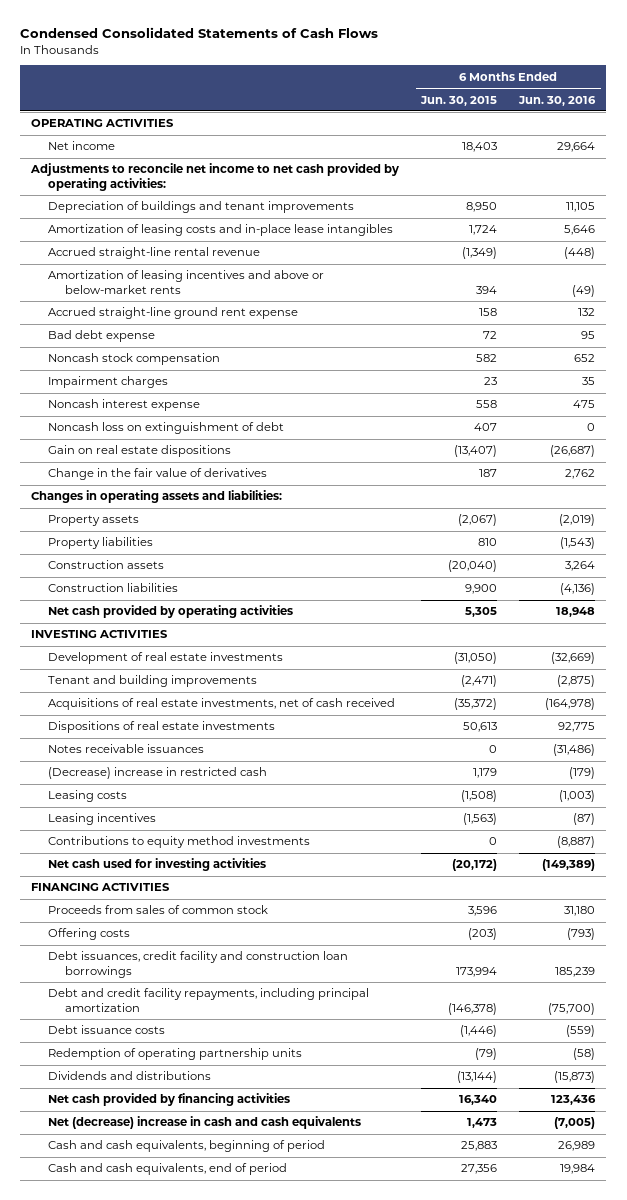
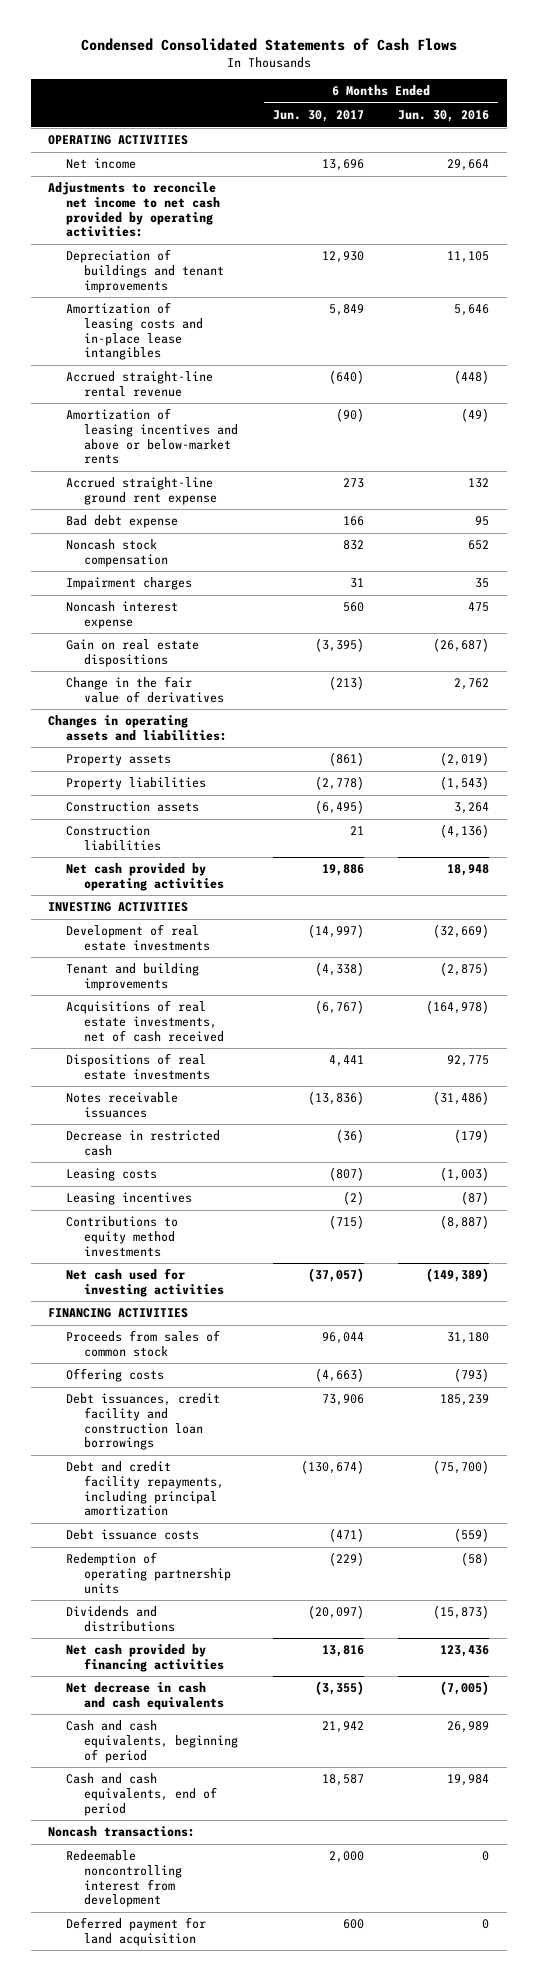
[420,95,498,106] Jun. 30, 2015 -> none
none -> [272,110,364,123] Jun. 30, 2017
[47,422,284,435] Noncash loss on extinguishment of debt -> none
[47,767,267,780] (Decrease) increase in restricted cash -> [66,1130,221,1156] Decrease in restricted cash
[47,1116,361,1130] Net (decrease) increase in cash and cash equivalents -> [66,1682,225,1710] Net decrease in cash and cash equivalents
none -> [48,1826,196,1838] Noncash transactions:
none -> [66,1850,183,1908] Redeemable noncontrolling interest from development
none -> [66,1917,207,1946] Deferred payment for land acquisition

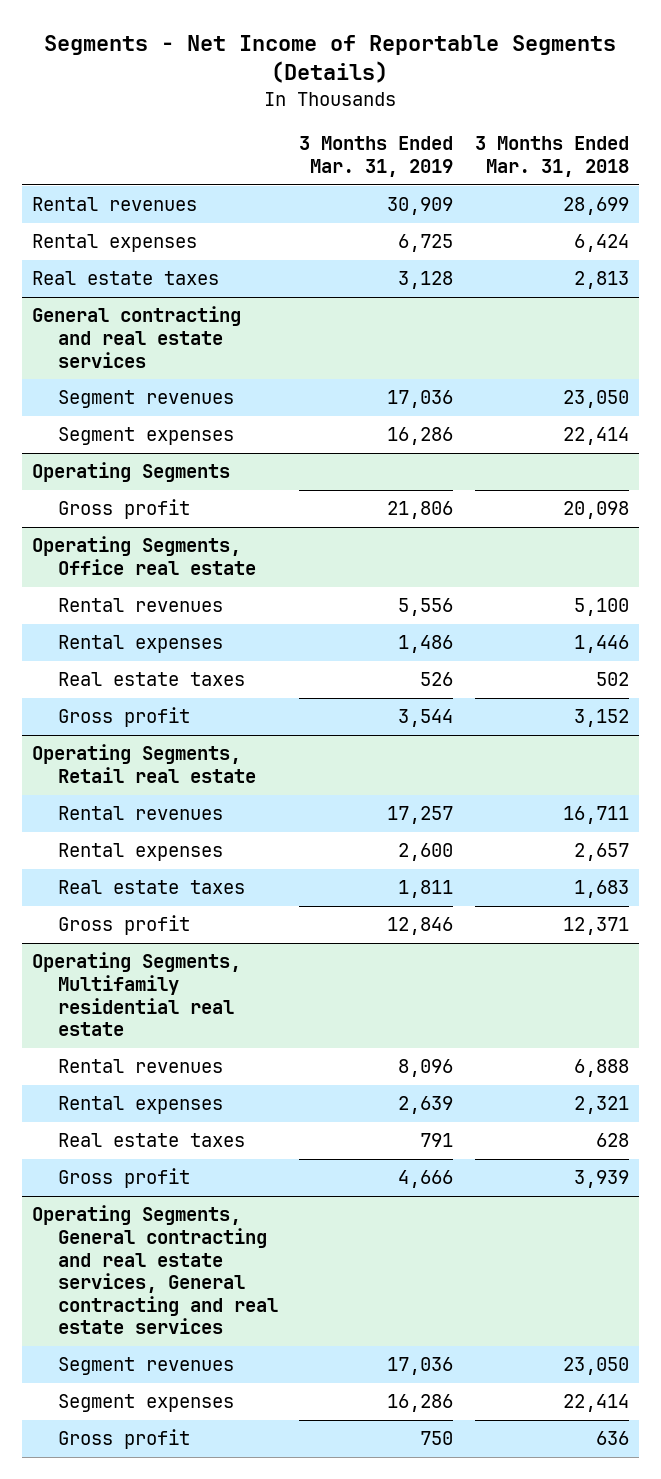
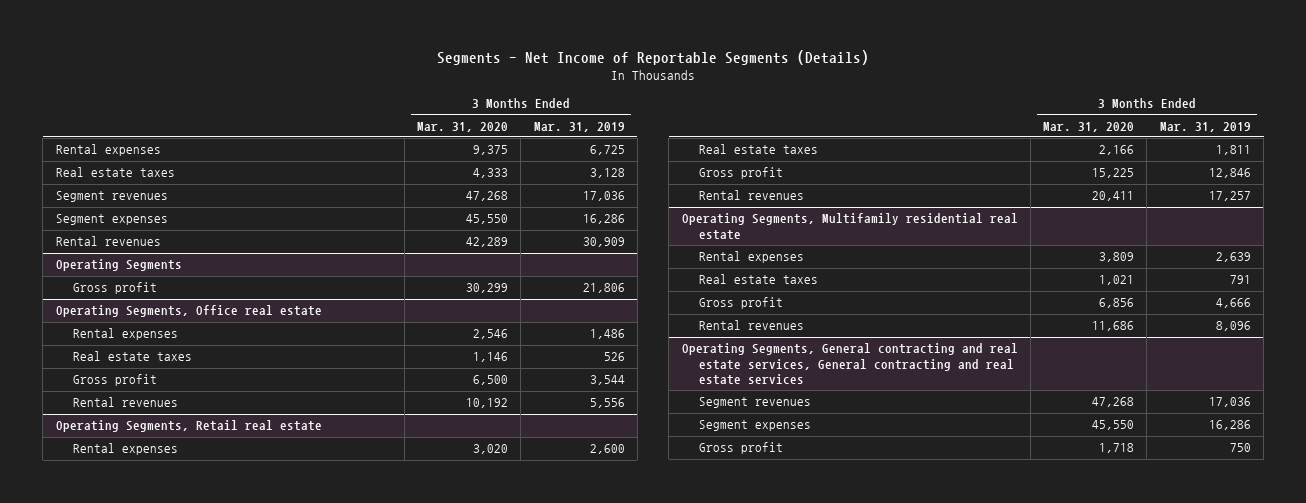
[474,136,629,177] 3 Months Ended Mar. 31, 2018 -> none
none -> [417,121,509,132] Mar. 31, 2020
[32,306,242,368] General contracting and real estate services -> none
[32,197,198,212] Rental revenues -> [55,236,161,247] Rental revenues
[57,598,223,613] Rental revenues -> [73,397,179,408] Rental revenues
[57,806,223,821] Rental revenues -> [699,190,805,201] Rental revenues
[57,1059,223,1074] Rental revenues -> [699,320,805,331] Rental revenues

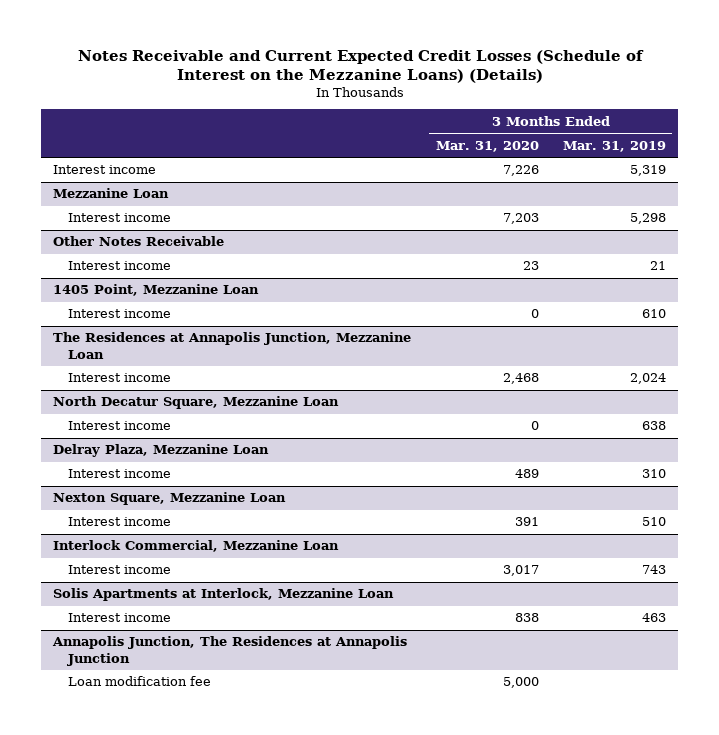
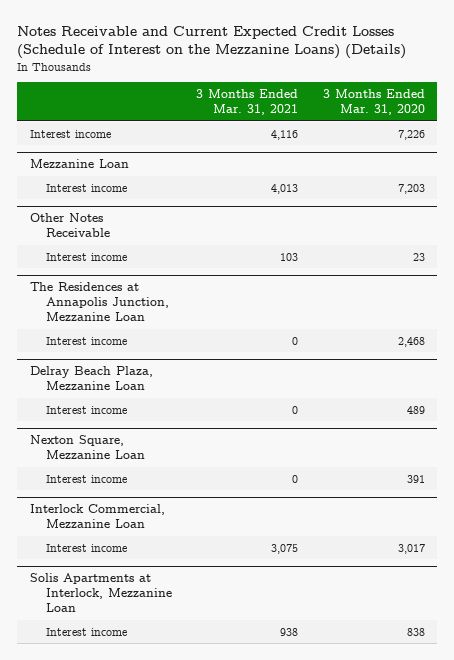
[562,140,666,152] Mar. 31, 2019 -> none
none -> [196,89,299,116] 3 Months Ended Mar. 31, 2021
[53,284,260,297] 1405 Point, Mezzanine Loan -> none
[68,309,172,319] Interest income -> none
[53,396,340,410] North Decatur Square, Mezzanine Loan -> none
[68,421,172,431] Interest income -> none
[53,444,270,458] Delray Plaza, Mezzanine Loan -> [29,366,153,391] Delray Beach Plaza, Mezzanine Loan
[52,636,408,666] Annapolis Junction, The Residences at Annapolis Junction -> none
[68,676,212,687] Loan modification fee -> none

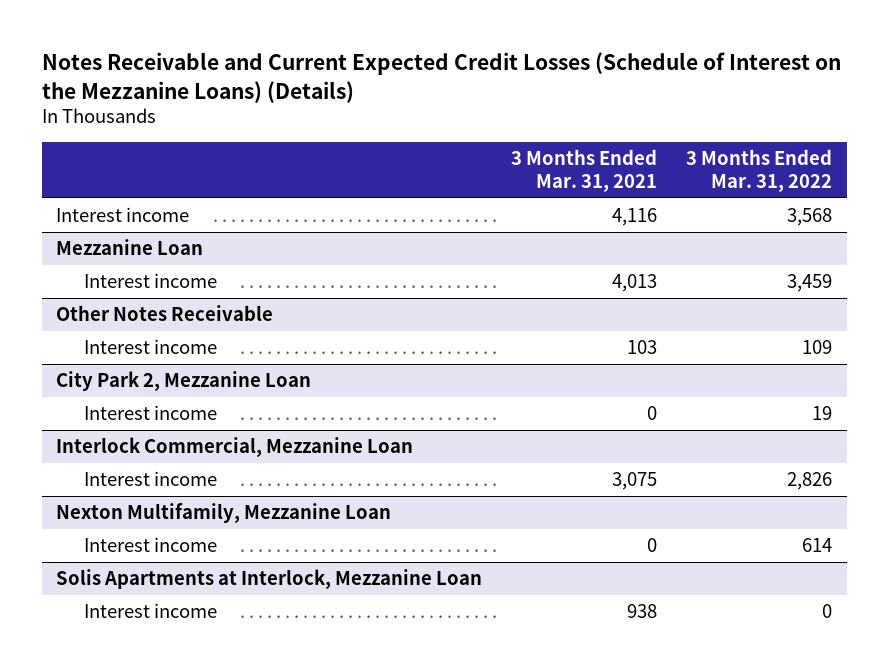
[322,89,425,116] 3 Months Ended Mar. 31, 2020 -> none
none -> [686,148,833,193] 3 Months Ended Mar. 31, 2022
[29,282,169,322] The Residences at Annapolis Junction, Mezzanine Loan -> none
[45,336,127,345] Interest income -> none
[29,366,153,391] Delray Beach Plaza, Mezzanine Loan -> none
[45,405,127,414] Interest income -> none
[29,435,145,460] Nexton Square, Mezzanine Loan -> none
none -> [56,371,312,392] City Park 2, Mezzanine Loan
none -> [56,503,392,524] Nexton Multifamily, Mezzanine Loan
none -> [84,537,218,553] Interest income

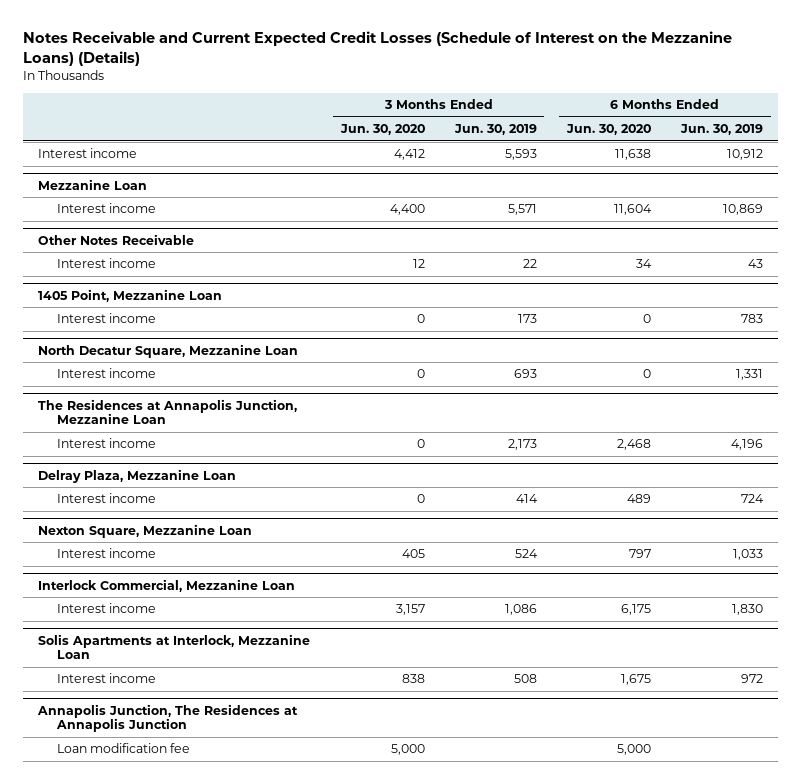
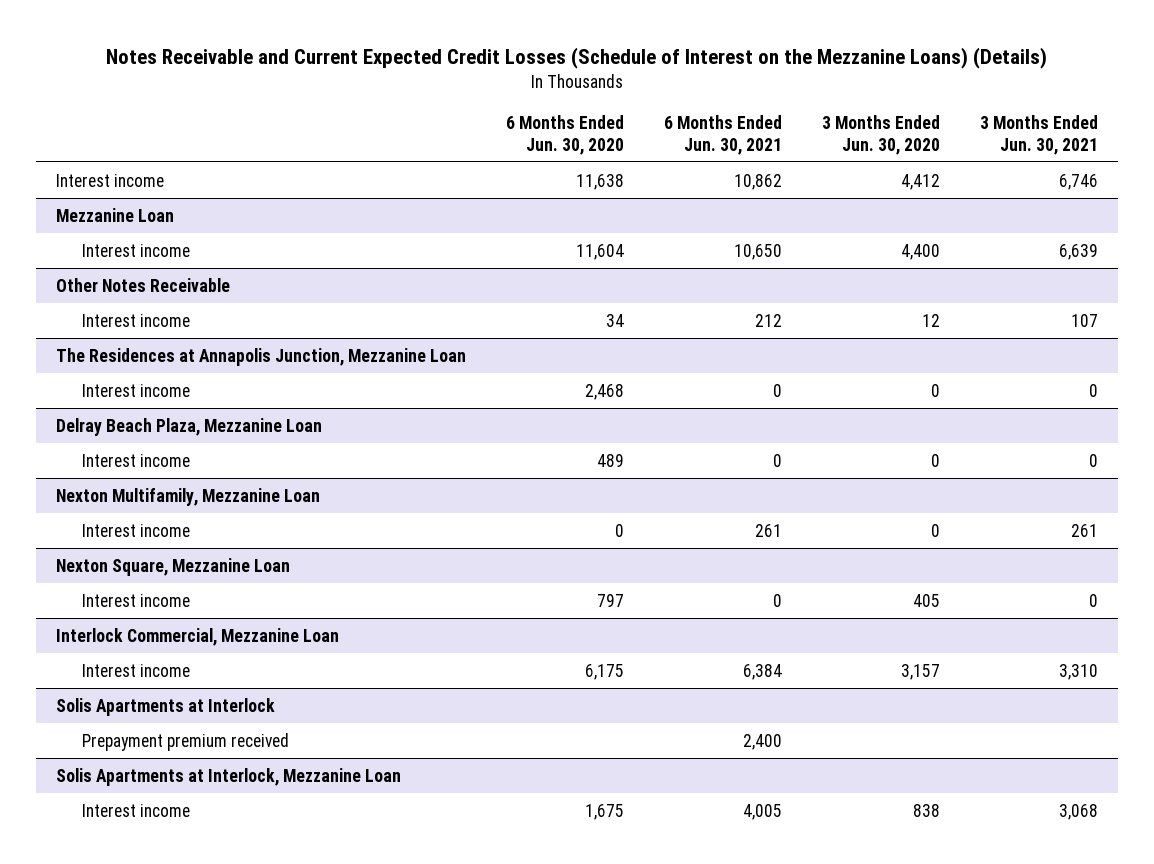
[453,124,537,136] Jun. 30, 2019 -> none
[680,124,764,136] Jun. 30, 2019 -> none
none -> [664,114,783,155] 6 Months Ended Jun. 30, 2021
none -> [979,114,1098,155] 3 Months Ended Jun. 30, 2021
[38,288,223,302] 1405 Point, Mezzanine Loan -> none
[56,313,156,324] Interest income -> none
[38,343,299,358] North Decatur Square, Mezzanine Loan -> none
[56,368,156,379] Interest income -> none
[38,468,237,483] Delray Plaza, Mezzanine Loan -> [56,417,323,436] Delray Beach Plaza, Mezzanine Loan
none -> [56,487,321,506] Nexton Multifamily, Mezzanine Loan
none -> [81,523,190,537] Interest income
none -> [56,697,276,716] Solis Apartments at Interlock
none -> [81,732,289,751] Prepayment premium received
[37,703,299,733] Annapolis Junction, The Residences at Annapolis Junction -> none
[56,743,190,754] Loan modification fee -> none

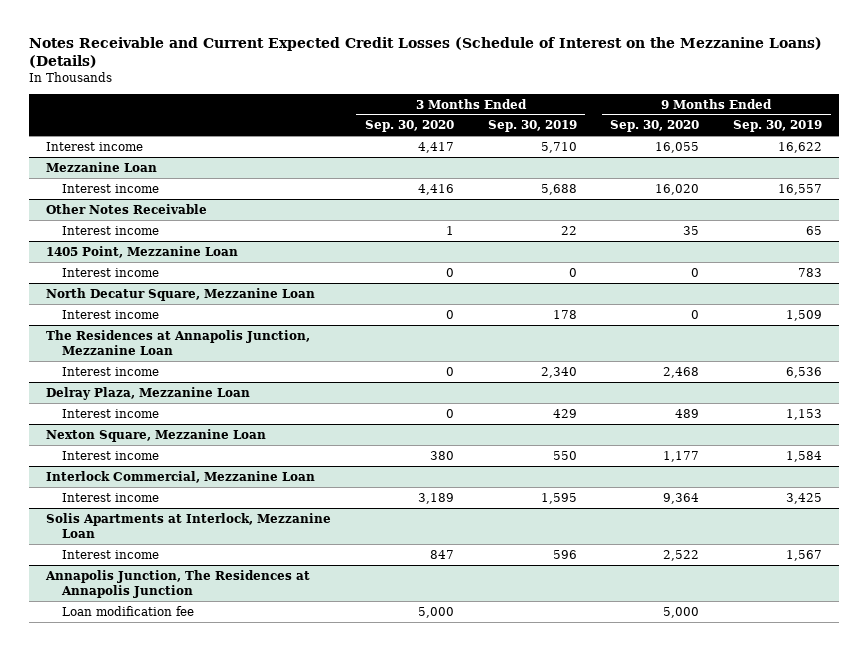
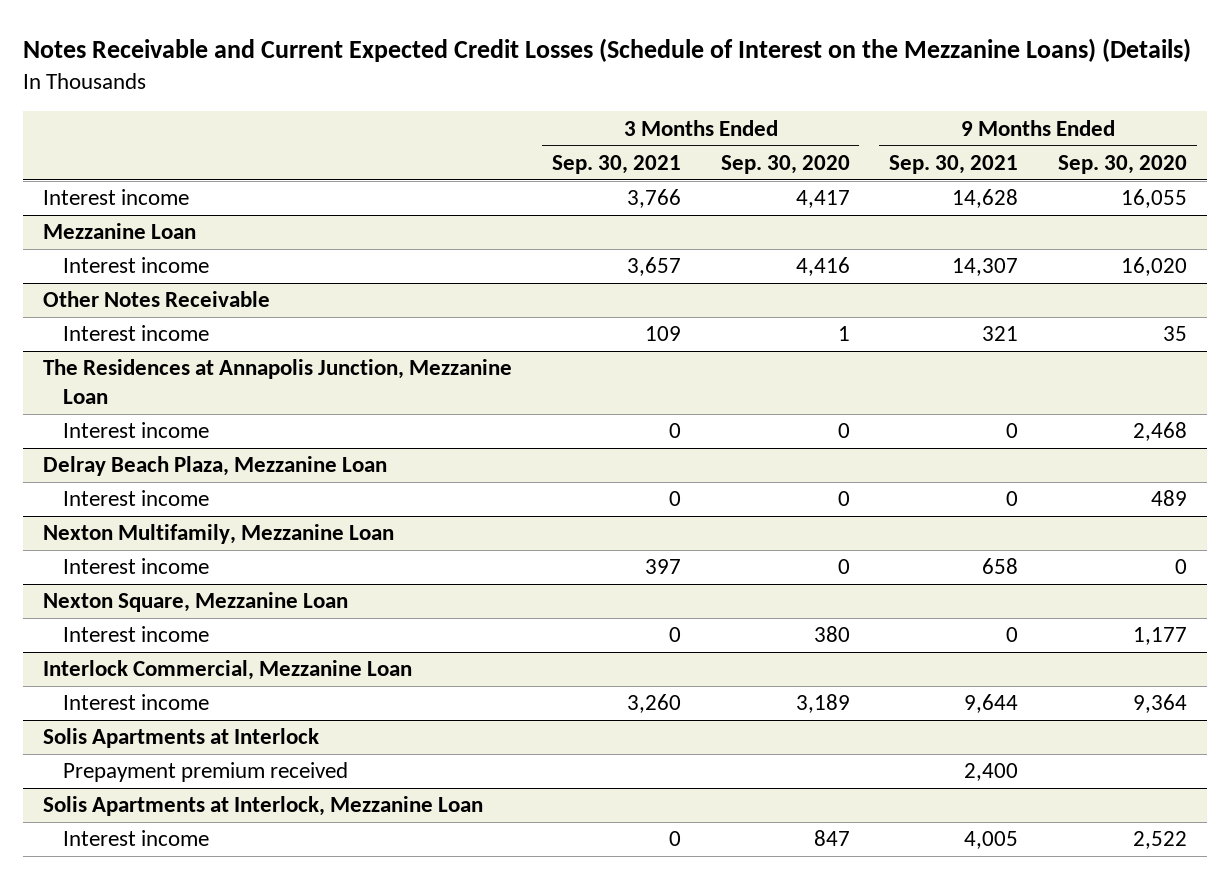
[487,120,577,133] Sep. 30, 2019 -> none
[733,120,823,133] Sep. 30, 2019 -> none
none -> [551,154,681,174] Sep. 30, 2021
none -> [889,154,1019,174] Sep. 30, 2021
[46,245,239,258] 1405 Point, Mezzanine Loan -> none
[61,267,159,277] Interest income -> none
[46,287,316,301] North Decatur Square, Mezzanine Loan -> none
[61,309,159,319] Interest income -> none
[46,386,251,400] Delray Plaza, Mezzanine Loan -> [42,456,387,477] Delray Beach Plaza, Mezzanine Loan
none -> [42,524,394,545] Nexton Multifamily, Mezzanine Loan
none -> [62,558,209,575] Interest income
none -> [42,728,319,749] Solis Apartments at Interlock
none -> [62,762,348,783] Prepayment premium received
[45,569,311,598] Annapolis Junction, The Residences at Annapolis Junction -> none
[61,605,194,616] Loan modification fee -> none

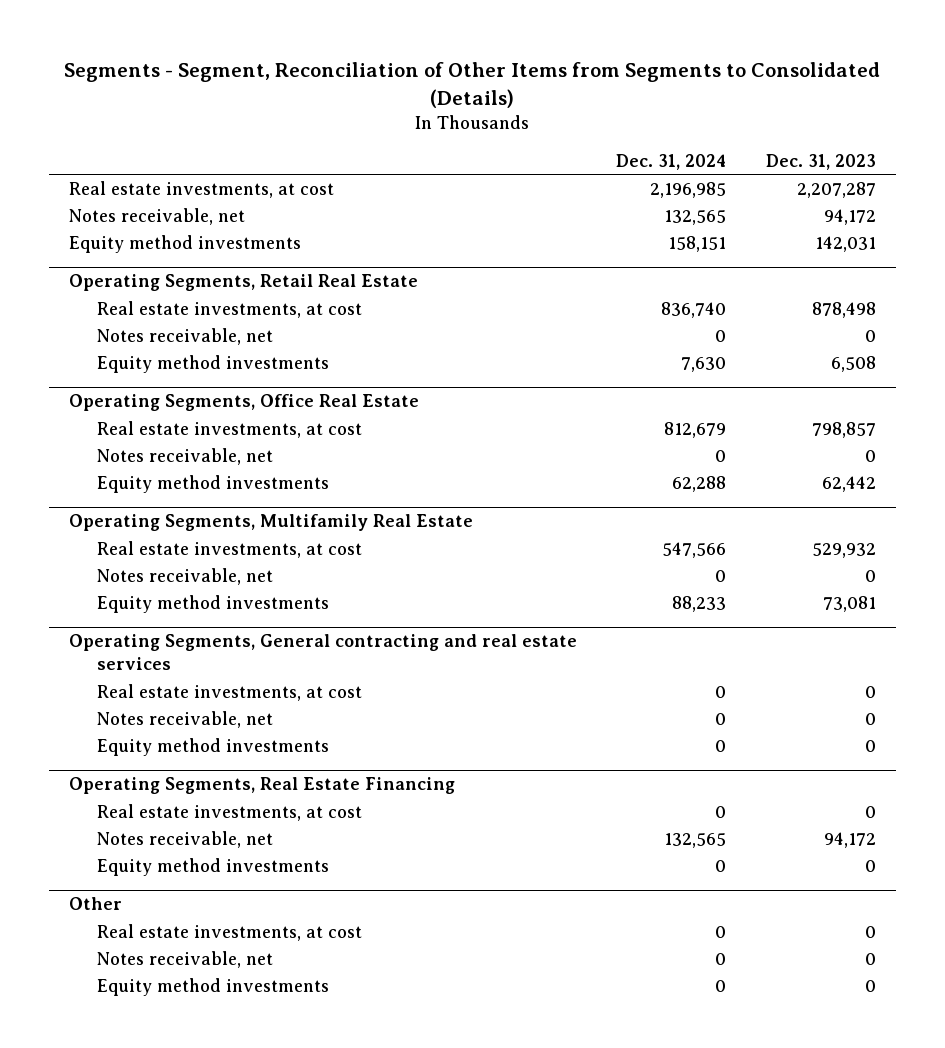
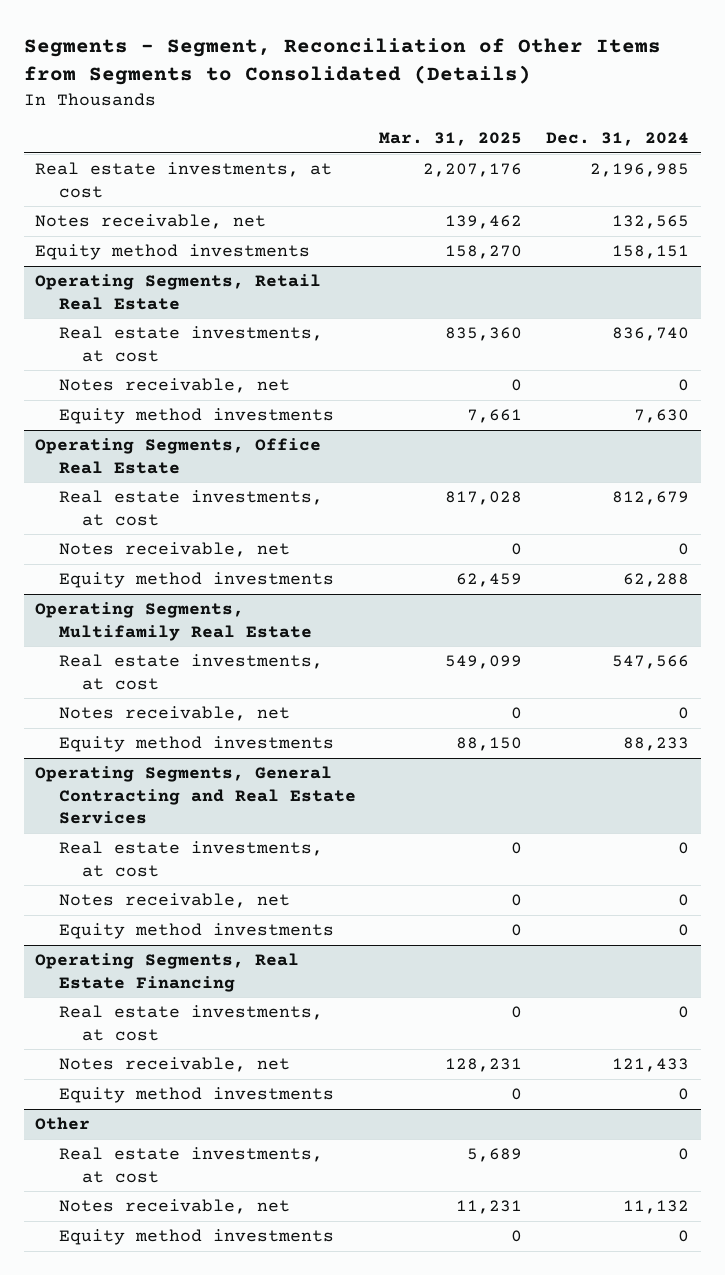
[766,153,877,170] Dec. 31, 2023 -> none
none -> [379,132,523,147] Mar. 31, 2025
[68,634,577,671] Operating Segments, General contracting and real estate services -> [35,766,356,825] Operating Segments, General Contracting and Real Estate Services
[664,832,727,848] 132,565 -> [612,1058,690,1073] 121,433
[715,952,727,965] 0 -> [623,1200,690,1215] 11,132

